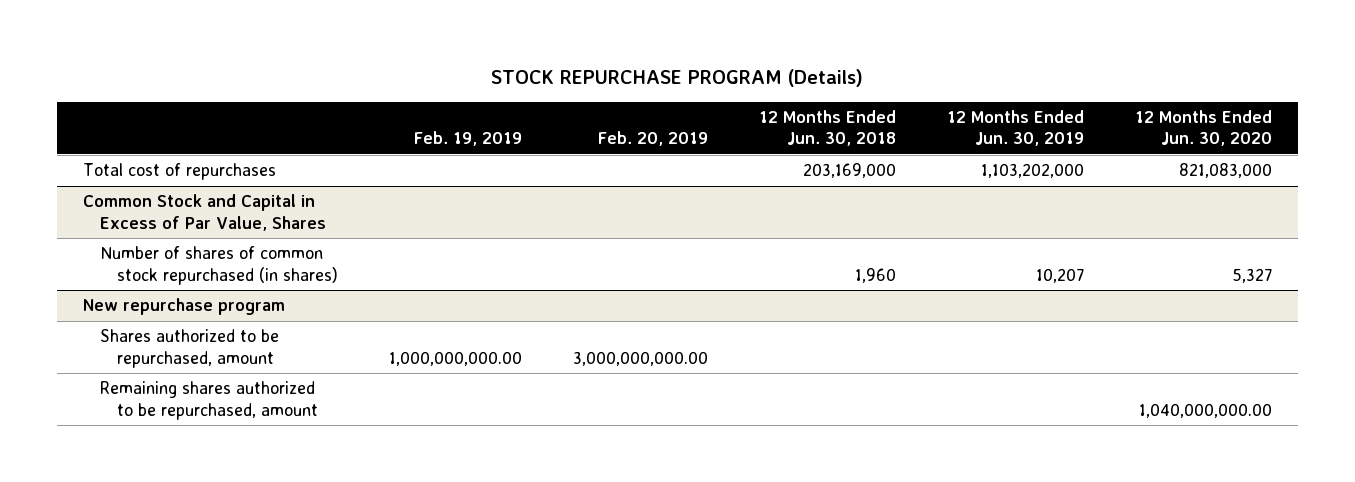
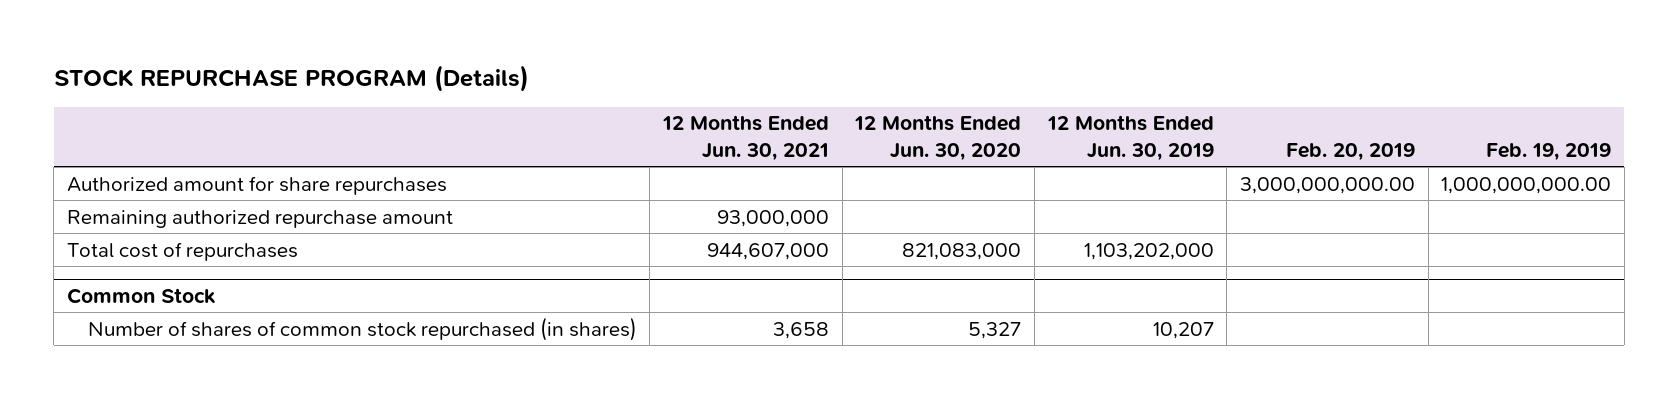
[759,109,897,147] 12 Months Ended Jun. 30, 2018 -> none
none -> [662,115,830,161] 12 Months Ended Jun. 30, 2021
none -> [66,175,447,195] Authorized amount for share repurchases
none -> [66,209,453,228] Remaining authorized repurchase amount
[82,194,326,231] Common Stock and Capital in Excess of Par Value, Shares -> [66,287,216,304] Common Stock
[82,298,285,316] New repurchase program -> none
[99,329,279,368] Shares authorized to be repurchased, amount -> none
[99,381,319,420] Remaining shares authorized to be repurchased, amount -> none

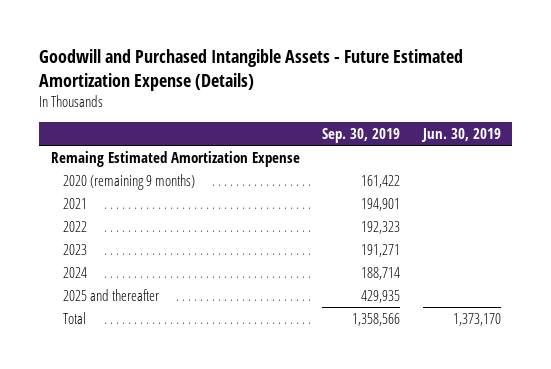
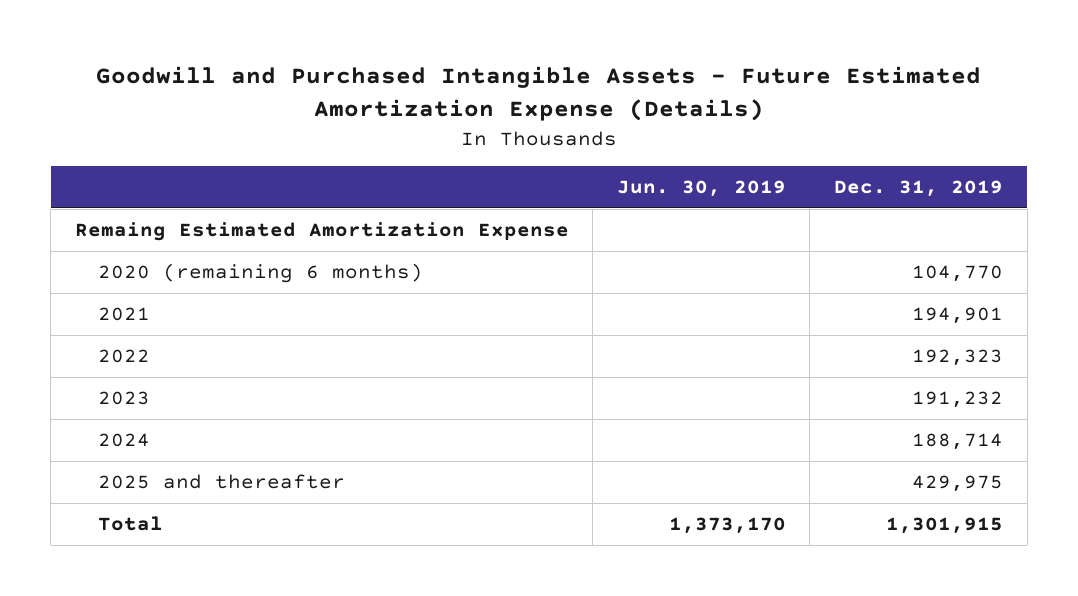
[322,128,401,144] Sep. 30, 2019 -> none
none -> [834,179,1004,197] Dec. 31, 2019
[62,173,195,190] 2020 (remaining 9 months) -> [97,263,423,284] 2020 (remaining 6 months)

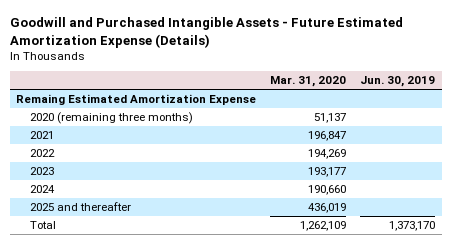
[834,179,1004,197] Dec. 31, 2019 -> none
none -> [270,76,347,88] Mar. 31, 2020
[97,263,423,284] 2020 (remaining 6 months) -> [30,111,194,124] 2020 (remaining three months)

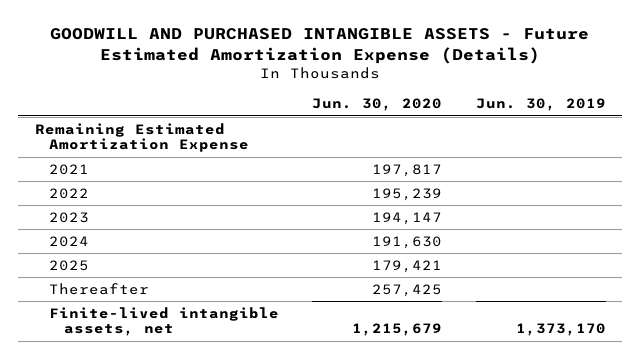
[9,17,403,48] Goodwill and Purchased Intangible Assets - Future Estimated Amortization Expense (Details) -> [50,28,590,65] GOODWILL AND PURCHASED INTANGIBLE ASSETS - Future Estimated Amortization Expense (Details)
[270,76,347,88] Mar. 31, 2020 -> none
none -> [312,98,443,112] Jun. 30, 2020
[30,111,194,124] 2020 (remaining three months) -> none
[16,93,257,105] Remaing Estimated Amortization Expense -> [35,122,250,153] Remaining Estimated Amortization Expense
none -> [49,259,90,271] 2025
[30,201,132,211] 2025 and thereafter -> [49,282,150,295] Thereafter
[30,220,57,229] Total -> [49,306,280,337] Finite-lived intangible assets, net

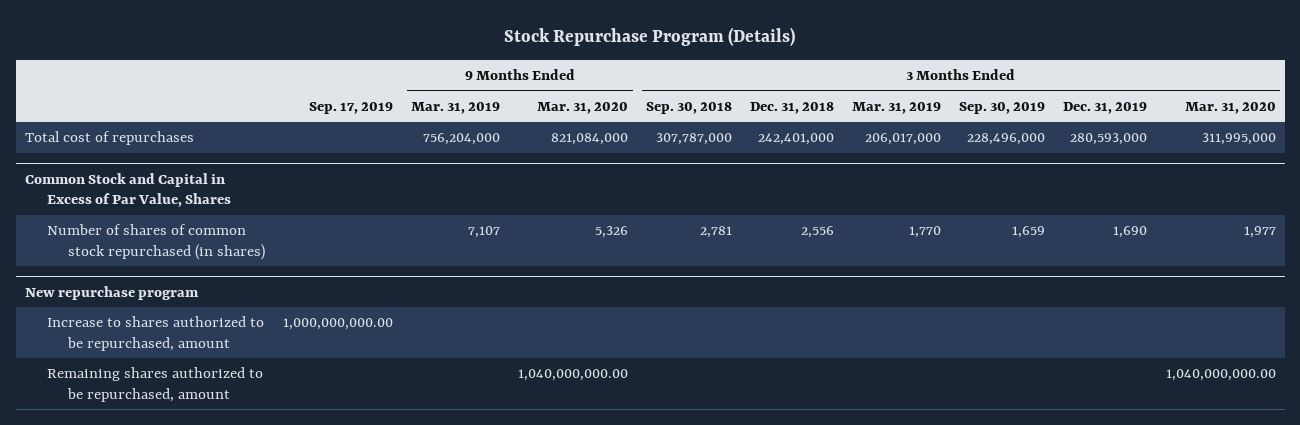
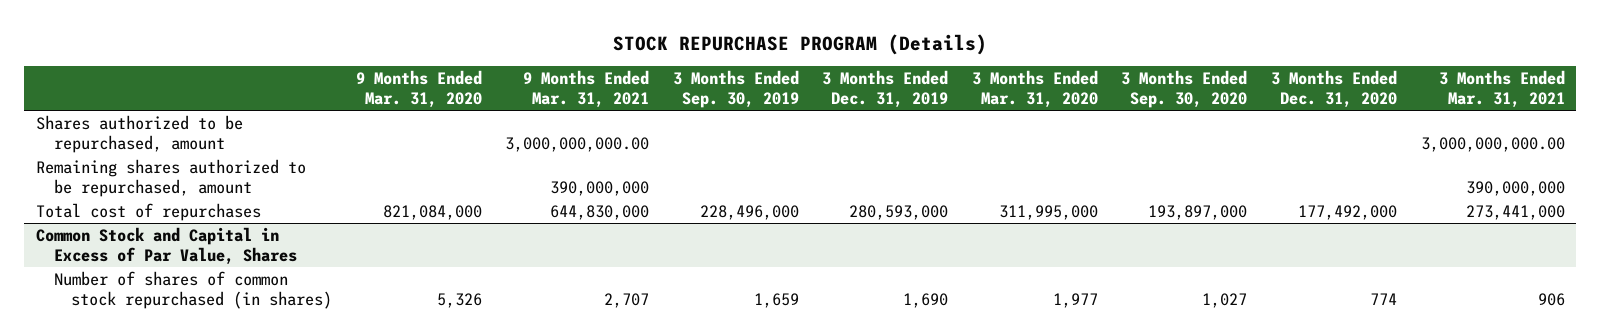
[504,27,796,47] Stock Repurchase Program (Details) -> [613,33,988,55] STOCK REPURCHASE PROGRAM (Details)
[309,101,394,114] Sep. 17, 2019 -> none
[411,101,501,114] Mar. 31, 2019 -> none
[646,101,733,114] Sep. 30, 2018 -> none
[750,101,835,114] Dec. 31, 2018 -> none
[852,101,942,114] Mar. 31, 2019 -> none
none -> [523,70,650,108] 9 Months Ended Mar. 31, 2021
none -> [1121,70,1248,108] 3 Months Ended Sep. 30, 2020
none -> [1270,70,1397,108] 3 Months Ended Dec. 31, 2020
none -> [1438,70,1565,108] 3 Months Ended Mar. 31, 2021
none -> [36,114,244,153] Shares authorized to be repurchased, amount
none -> [36,158,307,197] Remaining shares authorized to be repurchased, amount
[24,285,199,300] New repurchase program -> none
[46,316,264,351] Increase to shares authorized to be repurchased, amount -> none
[46,367,263,402] Remaining shares authorized to be repurchased, amount -> none

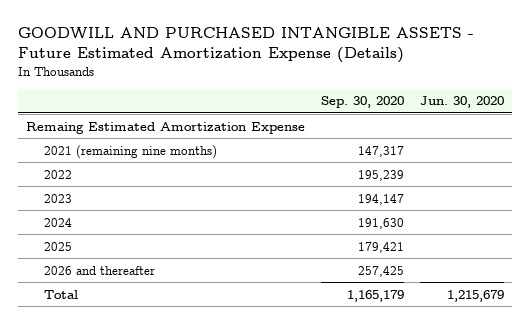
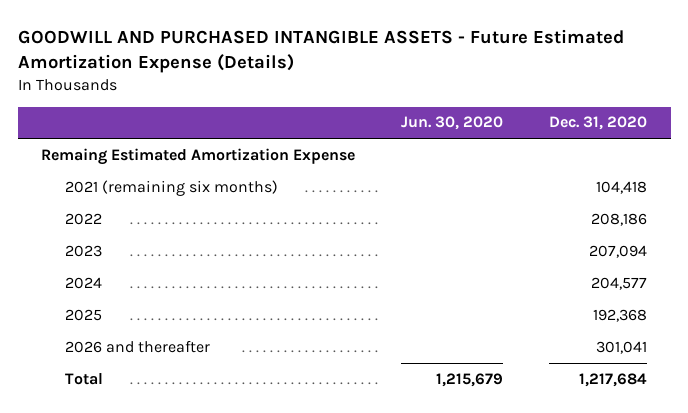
[321,96,405,109] Sep. 30, 2020 -> none
none -> [549,116,648,131] Dec. 31, 2020
[43,144,217,159] 2021 (remaining nine months) -> [64,179,278,196] 2021 (remaining six months)

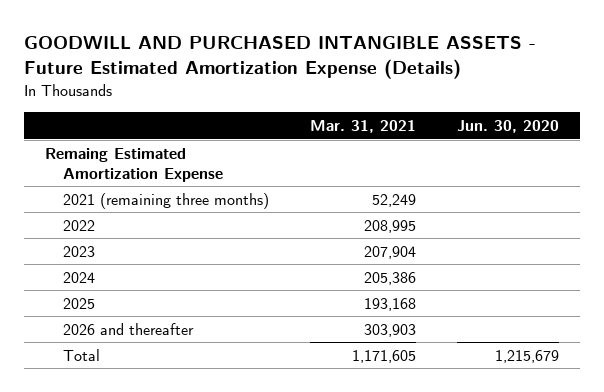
[549,116,648,131] Dec. 31, 2020 -> none
none -> [309,120,416,134] Mar. 31, 2021
[64,179,278,196] 2021 (remaining six months) -> [62,192,269,209] 2021 (remaining three months)

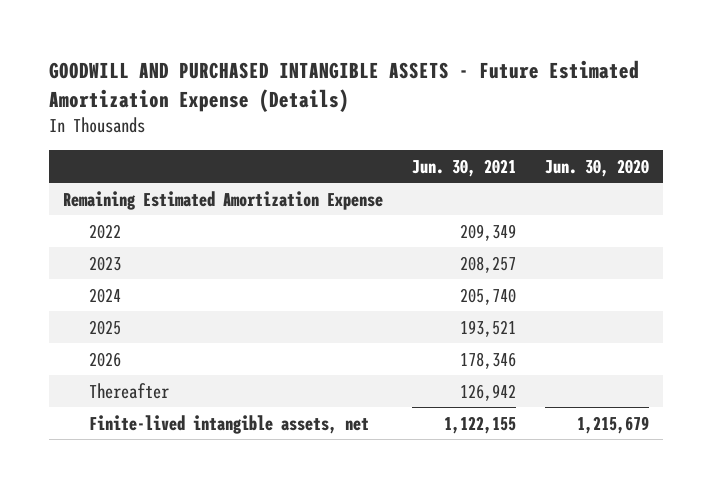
[309,120,416,134] Mar. 31, 2021 -> none
none -> [412,158,517,177] Jun. 30, 2021
[62,192,269,209] 2021 (remaining three months) -> none
[44,147,223,182] Remaing Estimated Amortization Expense -> [63,190,384,210] Remaining Estimated Amortization Expense
[62,322,194,335] 2026 and thereafter -> none
none -> [88,351,121,367] 2026
none -> [88,382,169,399] Thereafter
[62,348,100,361] Total -> [88,414,369,434] Finite-lived intangible assets, net

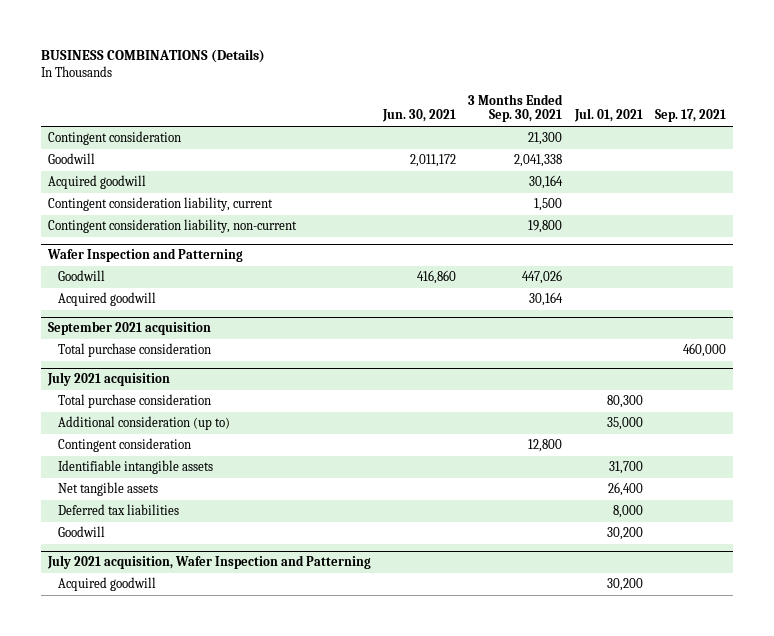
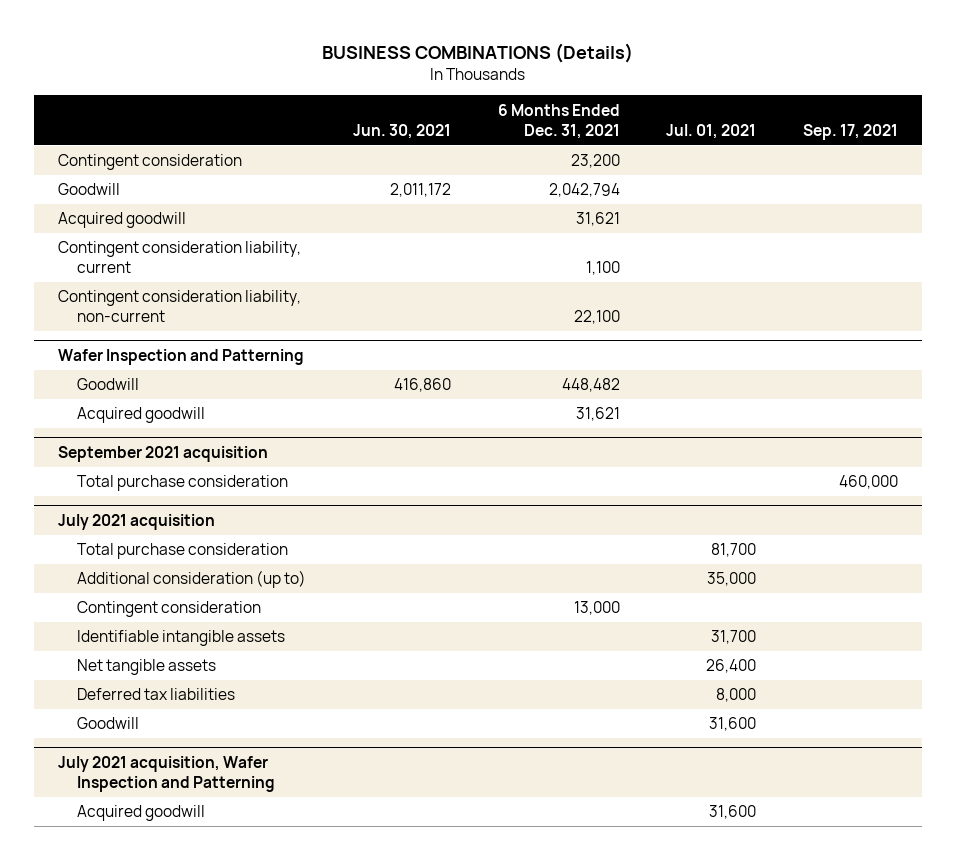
[468,93,564,123] 3 Months Ended Sep. 30, 2021 -> none
none -> [497,103,620,139] 6 Months Ended Dec. 31, 2021
[606,395,643,409] 80,300 -> [711,543,757,558] 81,700
[606,527,643,541] 30,200 -> [709,717,757,732] 31,600
[606,578,643,592] 30,200 -> [709,805,757,820] 31,600

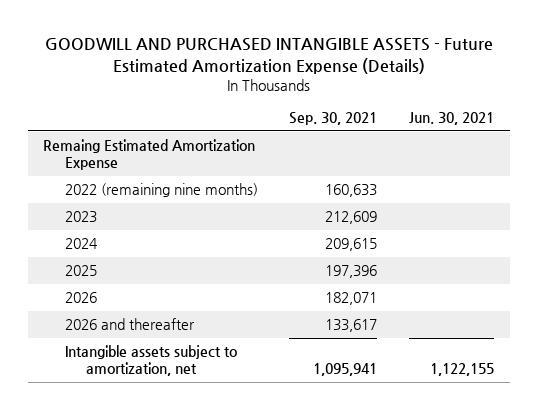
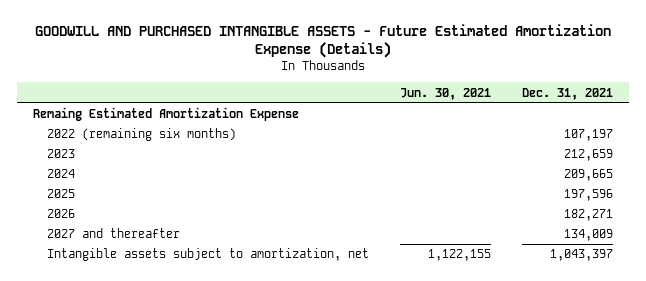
[289,112,378,126] Sep. 30, 2021 -> none
none -> [522,87,614,100] Dec. 31, 2021
[64,183,258,198] 2022 (remaining nine months) -> [47,128,237,142] 2022 (remaining six months)
[64,318,195,331] 2026 and thereafter -> [47,228,181,239] 2027 and thereafter

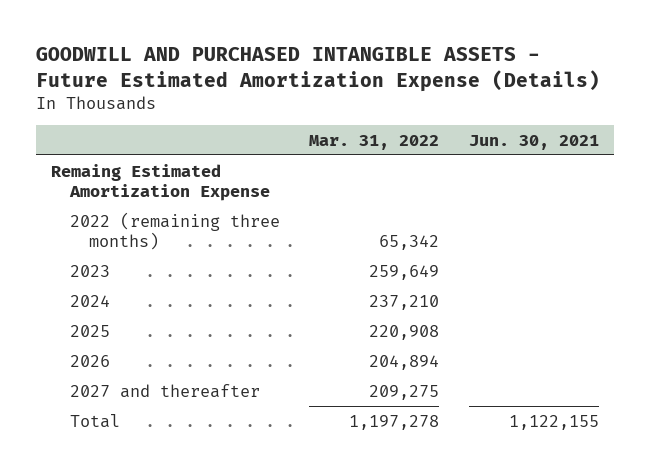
[522,87,614,100] Dec. 31, 2021 -> none
none -> [309,134,440,150] Mar. 31, 2022
[47,128,237,142] 2022 (remaining six months) -> [69,211,280,250] 2022 (remaining three months)
[47,248,370,262] Intangible assets subject to amortization, net -> [69,413,120,428] Total

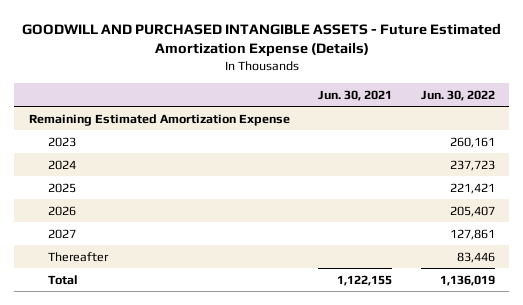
[309,134,440,150] Mar. 31, 2022 -> none
none -> [420,89,495,101] Jun. 30, 2022
[69,211,280,250] 2022 (remaining three months) -> none
[50,163,270,201] Remaing Estimated Amortization Expense -> [28,113,290,126] Remaining Estimated Amortization Expense
[69,383,260,398] 2027 and thereafter -> none
none -> [48,228,77,239] 2027
none -> [48,251,110,262] Thereafter

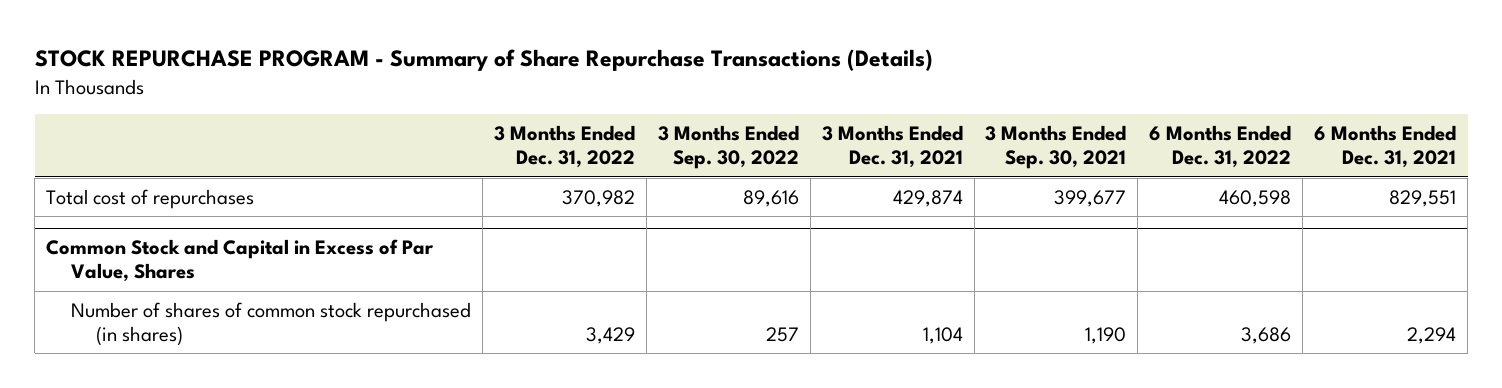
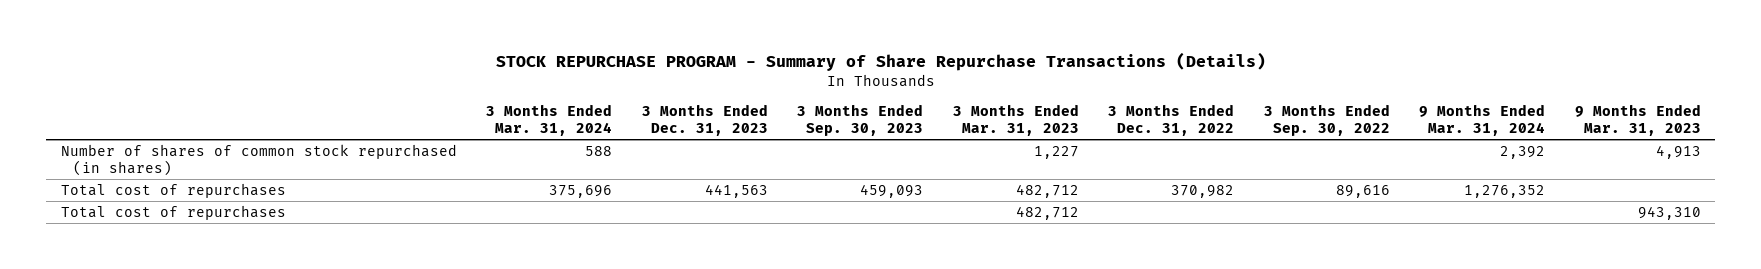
[821,125,963,169] 3 Months Ended Dec. 31, 2021 -> none
[985,125,1127,170] 3 Months Ended Sep. 30, 2021 -> none
[1149,125,1292,169] 6 Months Ended Dec. 31, 2022 -> none
[1314,125,1457,169] 6 Months Ended Dec. 31, 2021 -> none
none -> [486,103,613,137] 3 Months Ended Mar. 31, 2024
none -> [641,103,768,137] 3 Months Ended Dec. 31, 2023
none -> [797,103,924,137] 3 Months Ended Sep. 30, 2023
none -> [952,103,1079,137] 3 Months Ended Mar. 31, 2023
none -> [1419,103,1546,137] 9 Months Ended Mar. 31, 2024
none -> [1574,103,1701,137] 9 Months Ended Mar. 31, 2023
none -> [60,143,457,177] Number of shares of common stock repurchased (in shares)
[45,238,434,283] Common Stock and Capital in Excess of Par Value, Shares -> none
[70,301,471,347] Number of shares of common stock repurchased (in shares) -> none
none -> [60,204,286,220] Total cost of repurchases

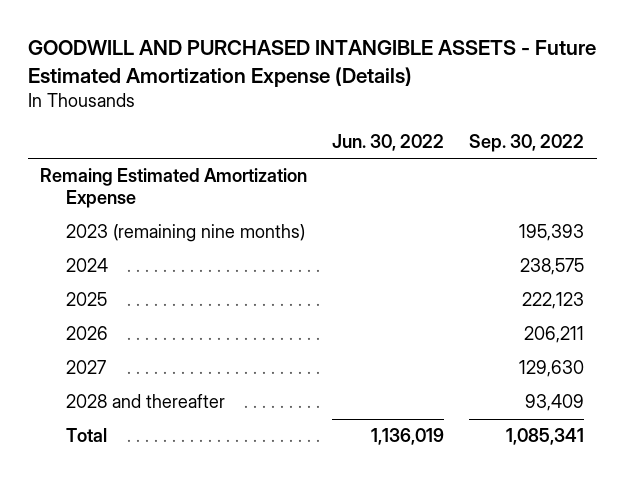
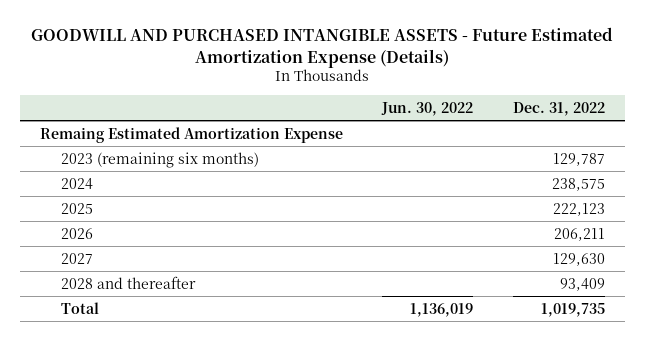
[469,133,585,152] Sep. 30, 2022 -> none
none -> [513,101,606,116] Dec. 31, 2022
[66,224,306,243] 2023 (remaining nine months) -> [60,151,259,168] 2023 (remaining six months)

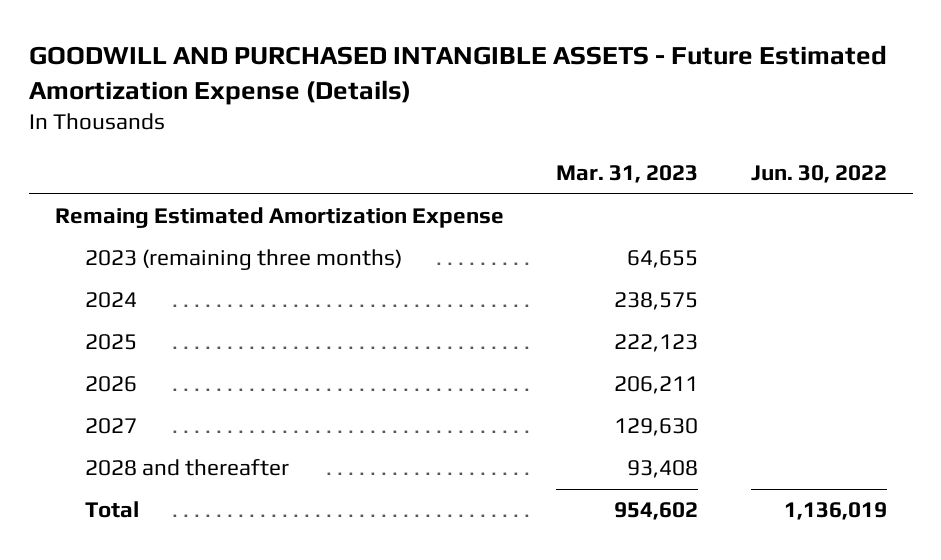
[513,101,606,116] Dec. 31, 2022 -> none
none -> [556,165,699,184] Mar. 31, 2023
[60,151,259,168] 2023 (remaining six months) -> [84,249,402,271] 2023 (remaining three months)

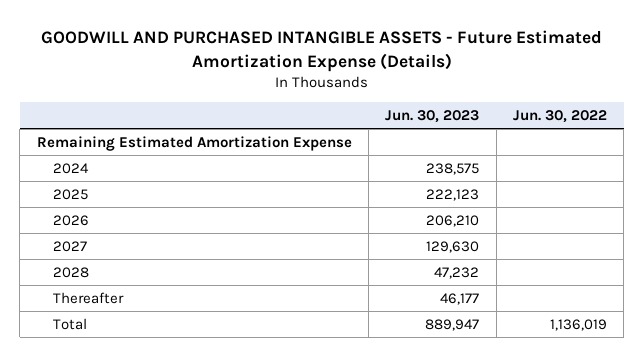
[556,165,699,184] Mar. 31, 2023 -> none
none -> [385,109,480,123] Jun. 30, 2023
[84,249,402,271] 2023 (remaining three months) -> none
[54,207,504,229] Remaing Estimated Amortization Expense -> [36,135,352,151] Remaining Estimated Amortization Expense
[84,459,289,477] 2028 and thereafter -> none
none -> [53,266,90,278] 2028
none -> [53,291,125,304] Thereafter

